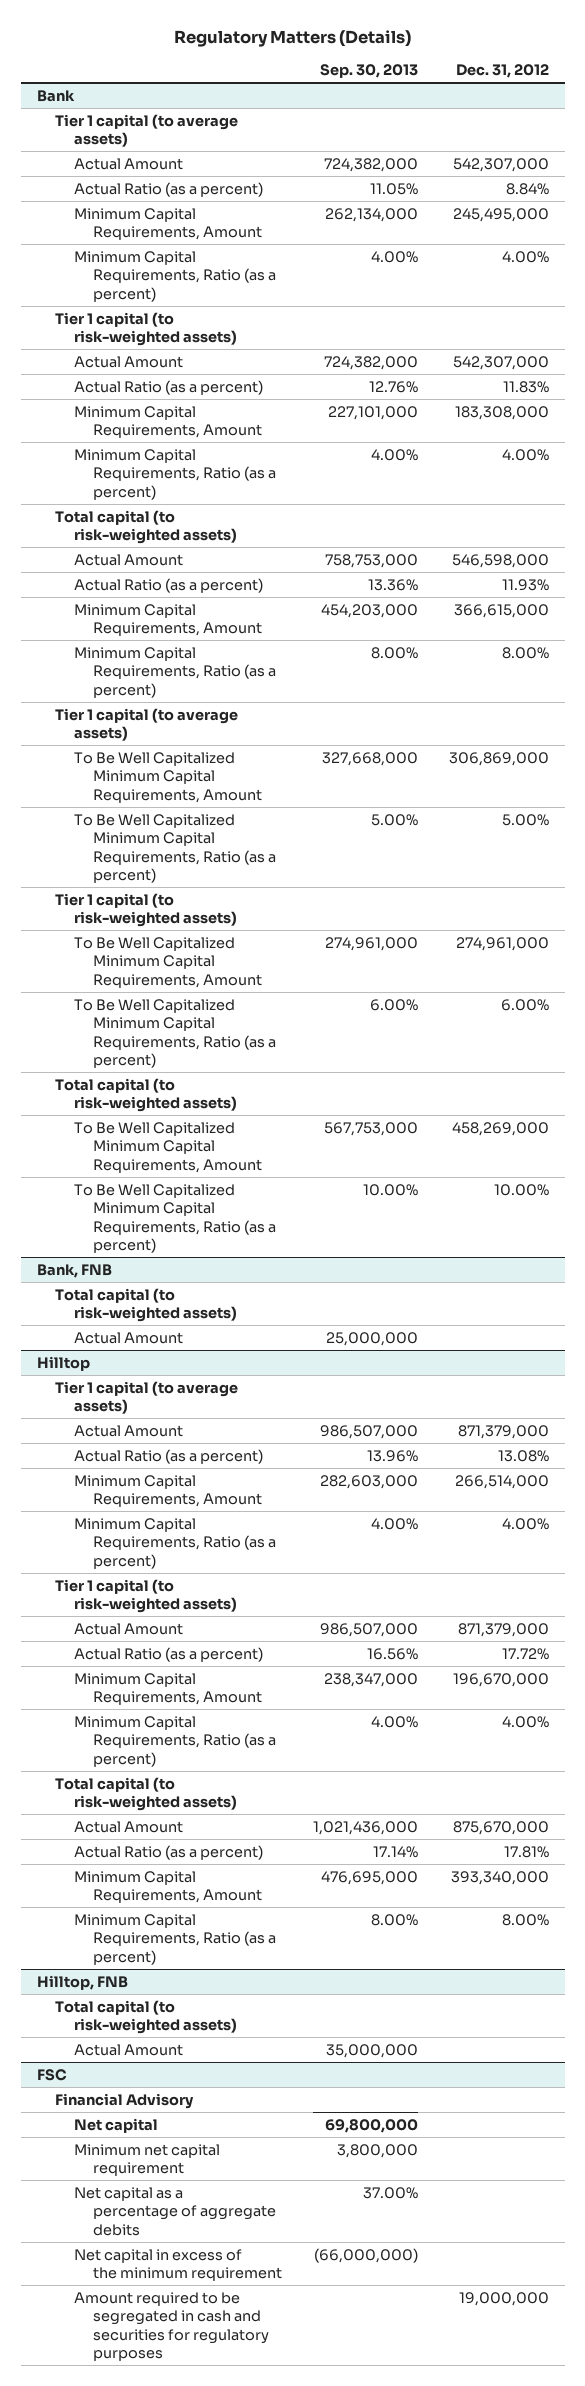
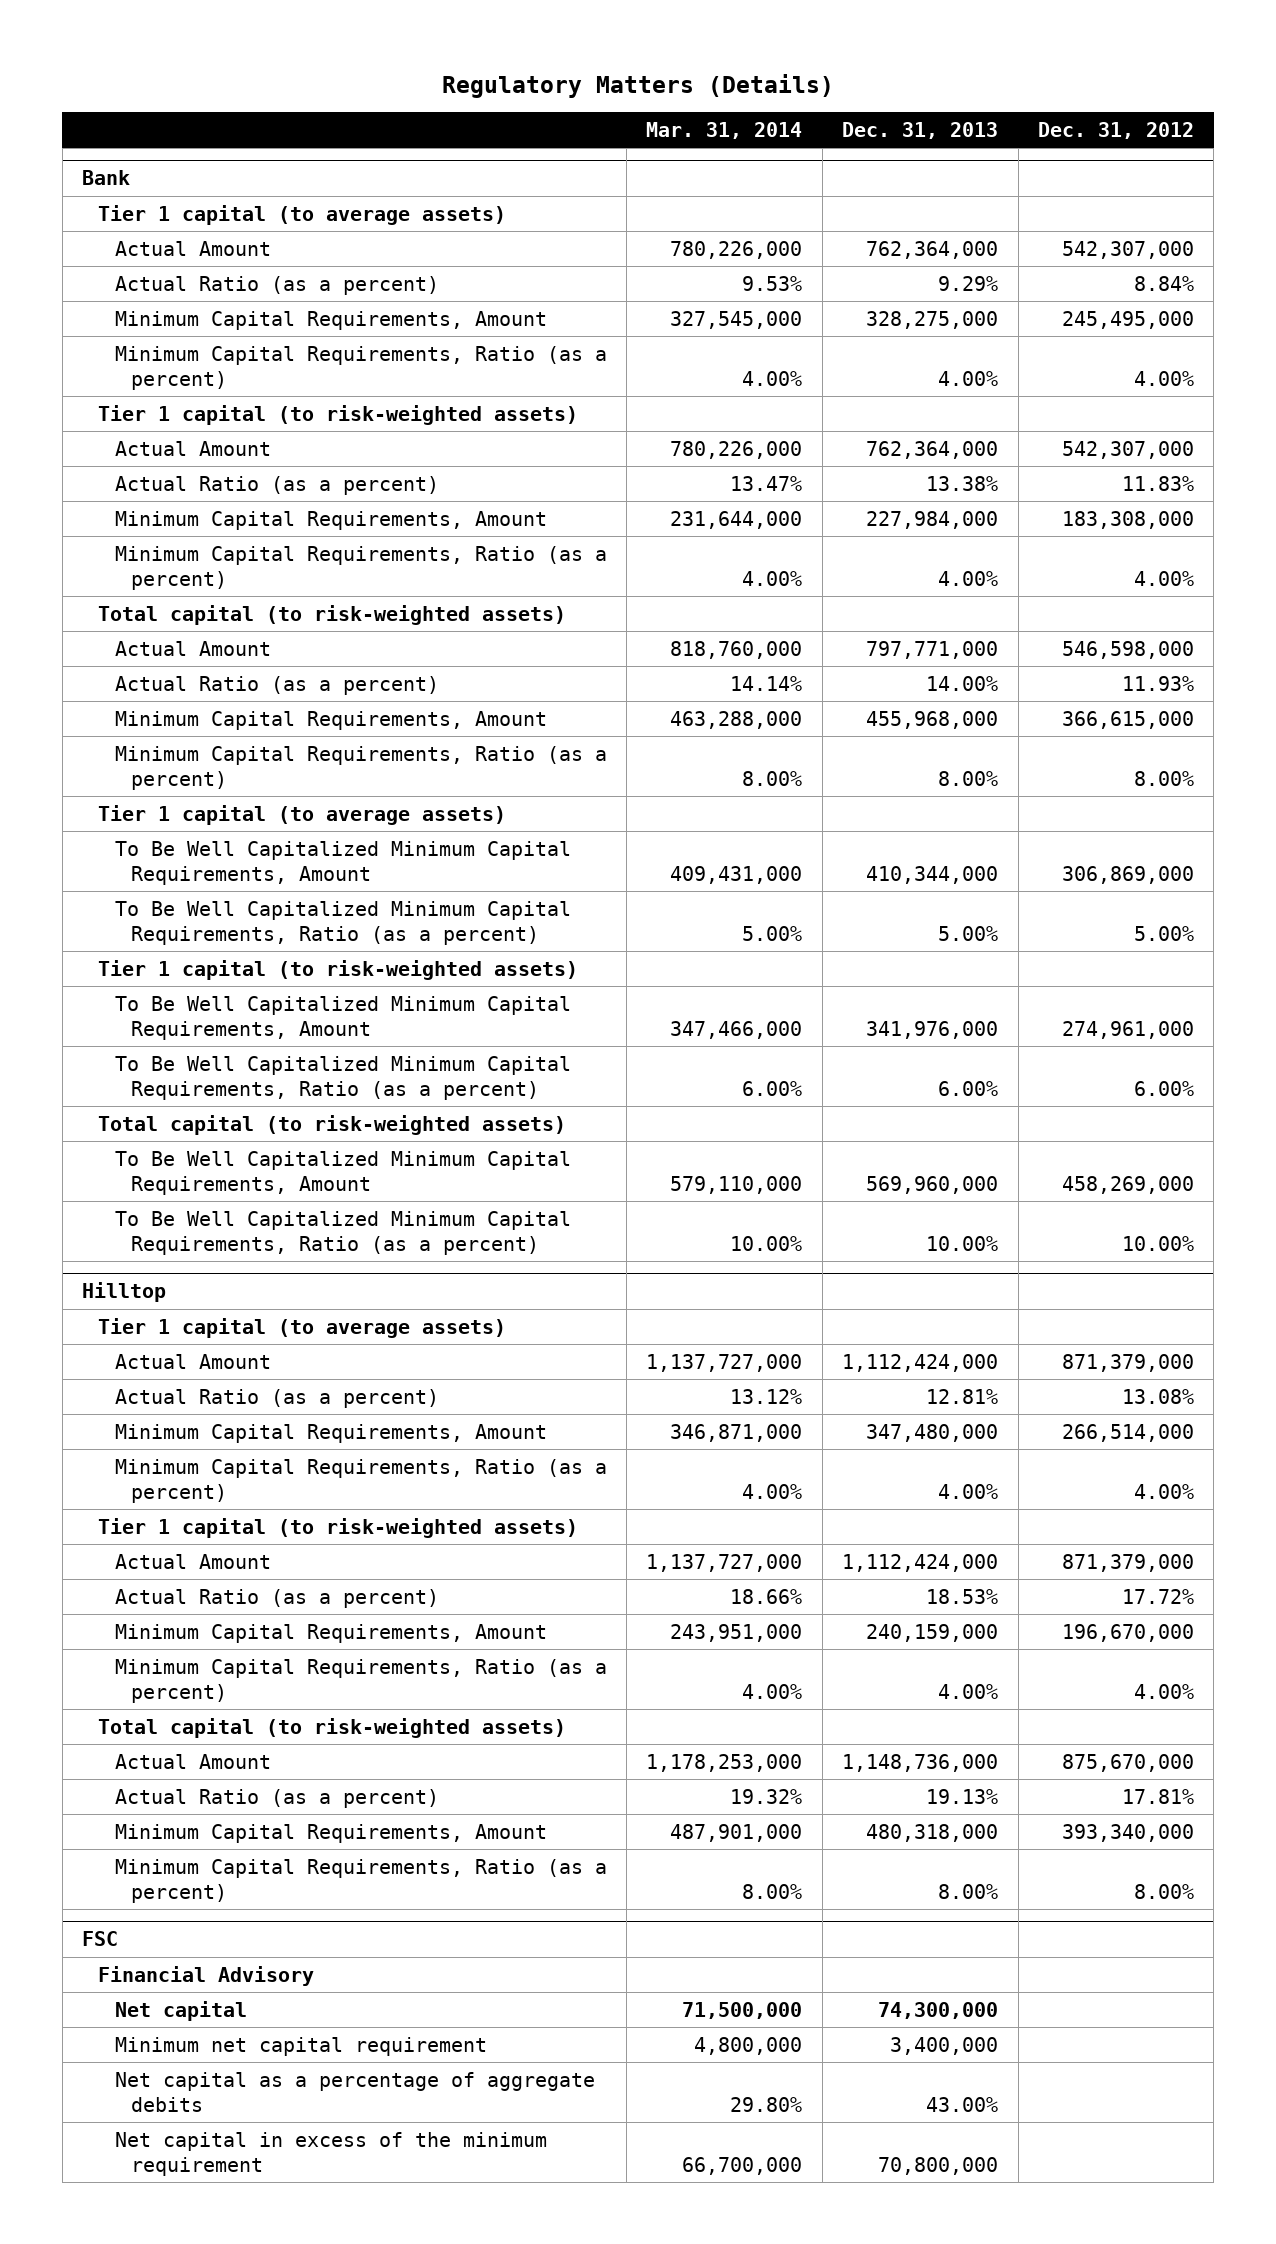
[319,64,418,79] Sep. 30, 2013 -> none
none -> [646,121,803,139] Mar. 31, 2014
none -> [842,121,999,139] Dec. 31, 2013
[36,1263,112,1278] Bank, FNB -> none
[55,1287,237,1323] Total capital (to risk-weighted assets) -> none
[73,1331,183,1344] Actual Amount -> none
[36,1974,128,1990] Hilltop, FNB -> none
[55,1999,237,2035] Total capital (to risk-weighted assets) -> none
[73,2043,183,2056] Actual Amount -> none
[73,2291,269,2362] Amount required to be segregated in cash and securities for regulatory purposes -> none

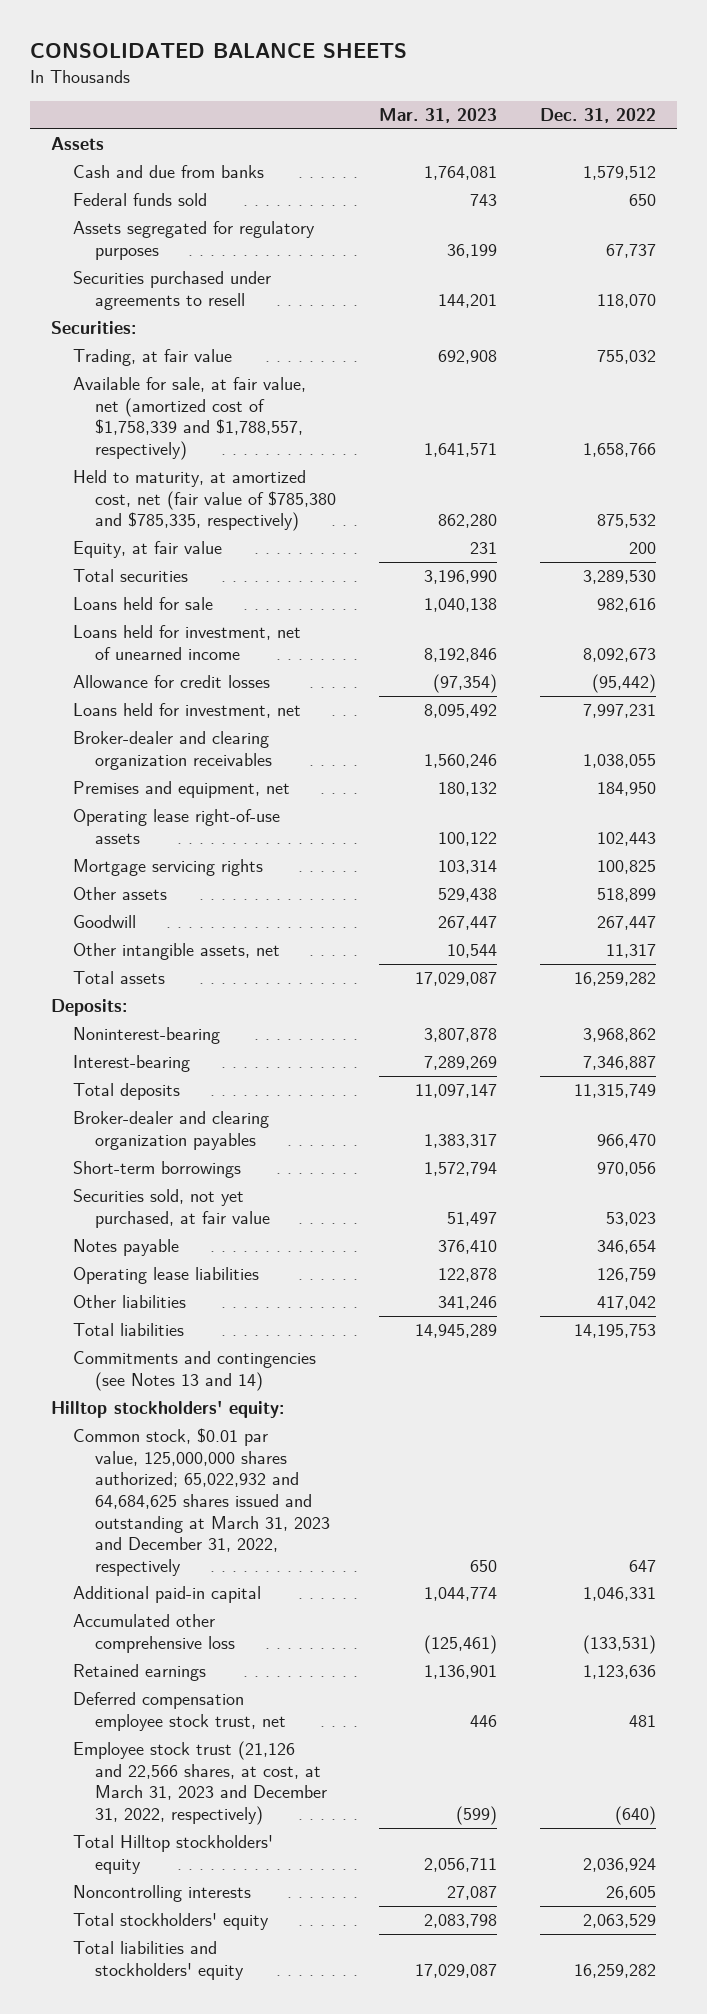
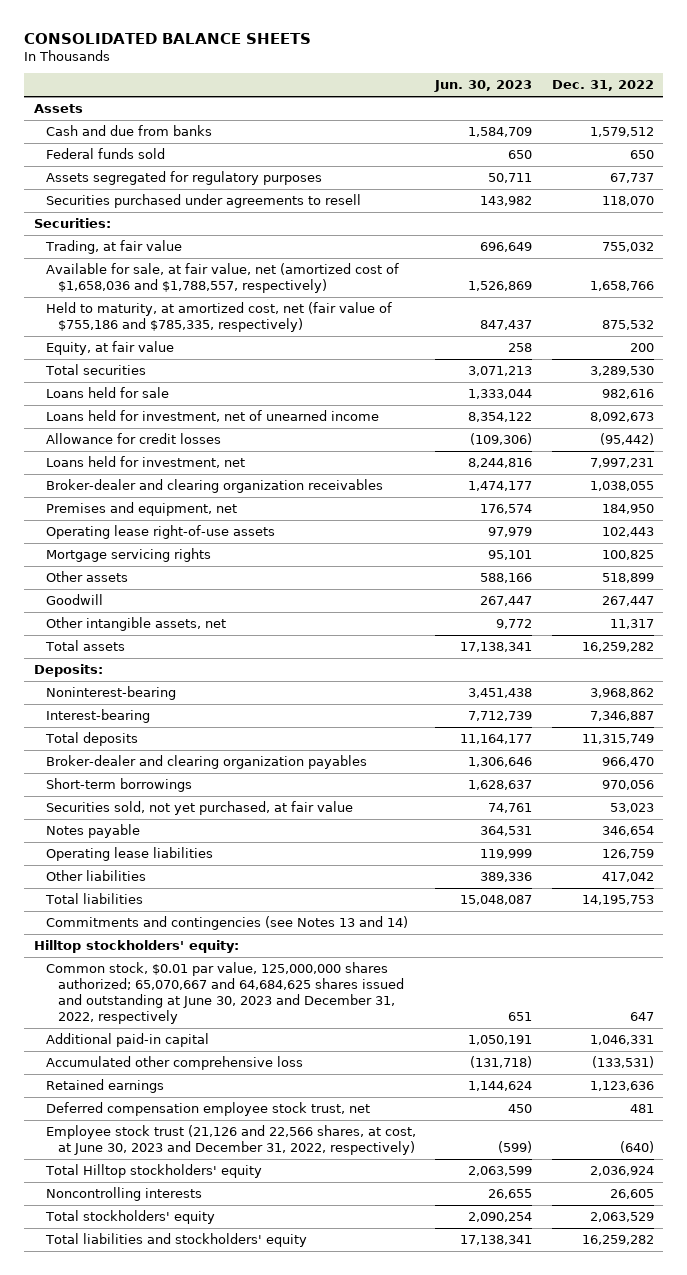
[379,108,498,124] Mar. 31, 2023 -> none
none -> [434,80,533,93] Jun. 30, 2023
[73,377,307,461] Available for sale, at fair value, net (amortized cost of $1,758,339 and $1,788,557, respectively) -> [46,263,400,294] Available for sale, at fair value, net (amortized cost of $1,658,036 and $1,788,557, respectively)
[73,470,337,532] Held to maturity, at amortized cost, net (fair value of $785,380 and $785,335, respectively) -> [46,302,393,333] Held to maturity, at amortized cost, net (fair value of $755,186 and $785,335, respectively)
[73,1428,331,1576] Common stock, $0.01 par value, 125,000,000 shares authorized; 65,022,932 and 64,684,625 shares issued and outstanding at March 31, 2023 and December 31, 2022, respectively -> [46,962,405,1025] Common stock, $0.01 par value, 125,000,000 shares authorized; 65,070,667 and 64,684,625 shares issued and outstanding at June 30, 2023 and December 31, 2022, respectively
[73,1741,328,1826] Employee stock trust (21,126 and 22,566 shares, at cost, at March 31, 2023 and December 31, 2022, respectively) -> [46,1125,417,1156] Employee stock trust (21,126 and 22,566 shares, at cost, at June 30, 2023 and December 31, 2022, respectively)

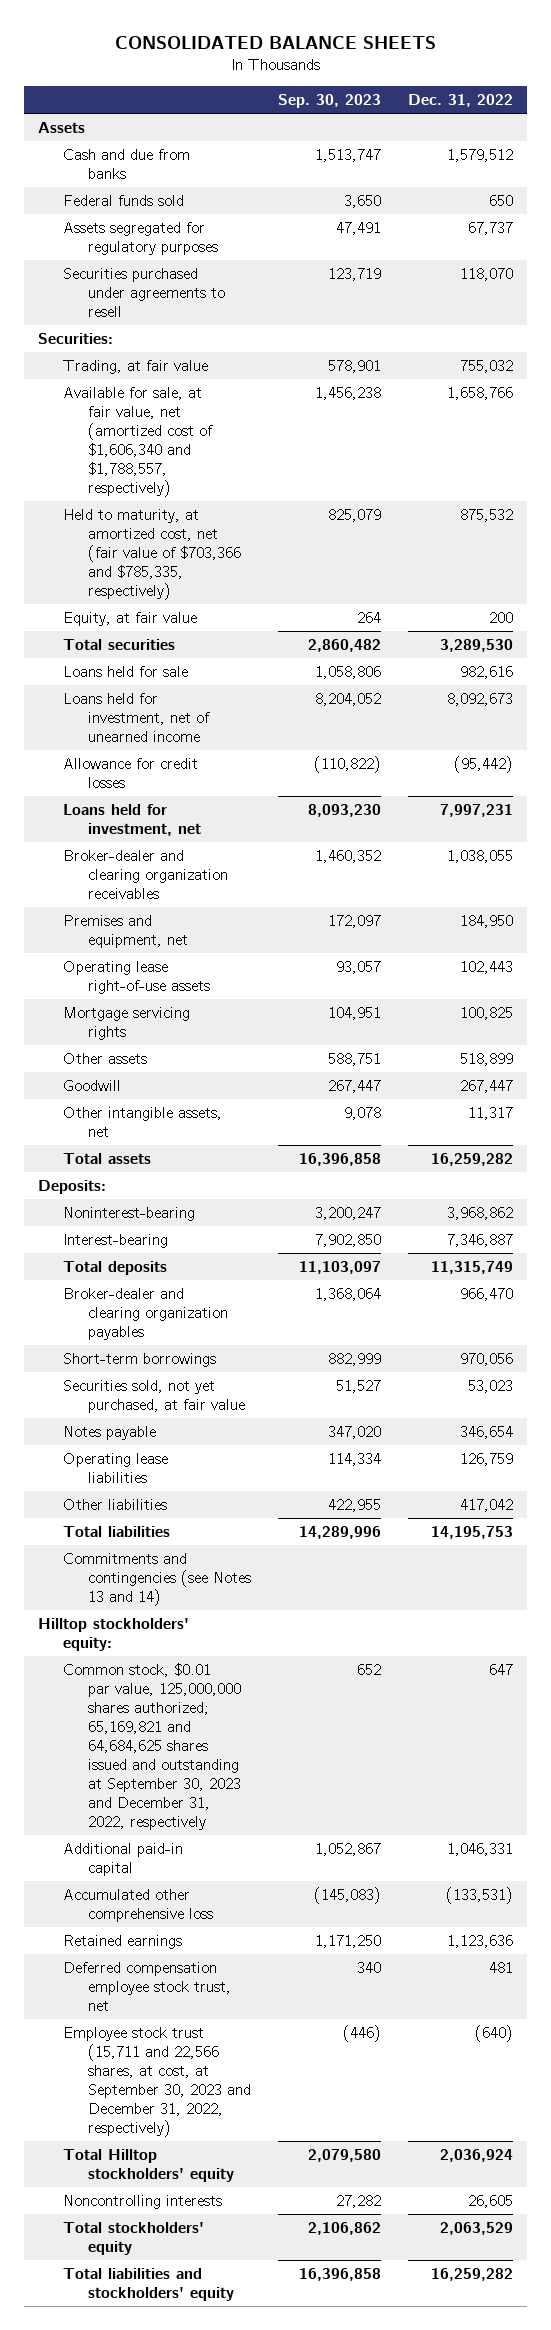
[434,80,533,93] Jun. 30, 2023 -> none
none -> [278,94,382,109] Sep. 30, 2023
[46,263,400,294] Available for sale, at fair value, net (amortized cost of $1,658,036 and $1,788,557, respectively) -> [62,387,213,497] Available for sale, at fair value, net (amortized cost of $1,606,340 and $1,788,557, respectively)
[46,302,393,333] Held to maturity, at amortized cost, net (fair value of $755,186 and $785,335, respectively) -> [62,509,241,601] Held to maturity, at amortized cost, net (fair value of $703,366 and $785,335, respectively)
[46,962,405,1025] Common stock, $0.01 par value, 125,000,000 shares authorized; 65,070,667 and 64,684,625 shares issued and outstanding at June 30, 2023 and December 31, 2022, respectively -> [62,1663,241,1830] Common stock, $0.01 par value, 125,000,000 shares authorized; 65,169,821 and 64,684,625 shares issued and outstanding at September 30, 2023 and December 31, 2022, respectively
[46,1125,417,1156] Employee stock trust (21,126 and 22,566 shares, at cost, at June 30, 2023 and December 31, 2022, respectively) -> [62,2027,251,2137] Employee stock trust (15,711 and 22,566 shares, at cost, at September 30, 2023 and December 31, 2022, respectively)

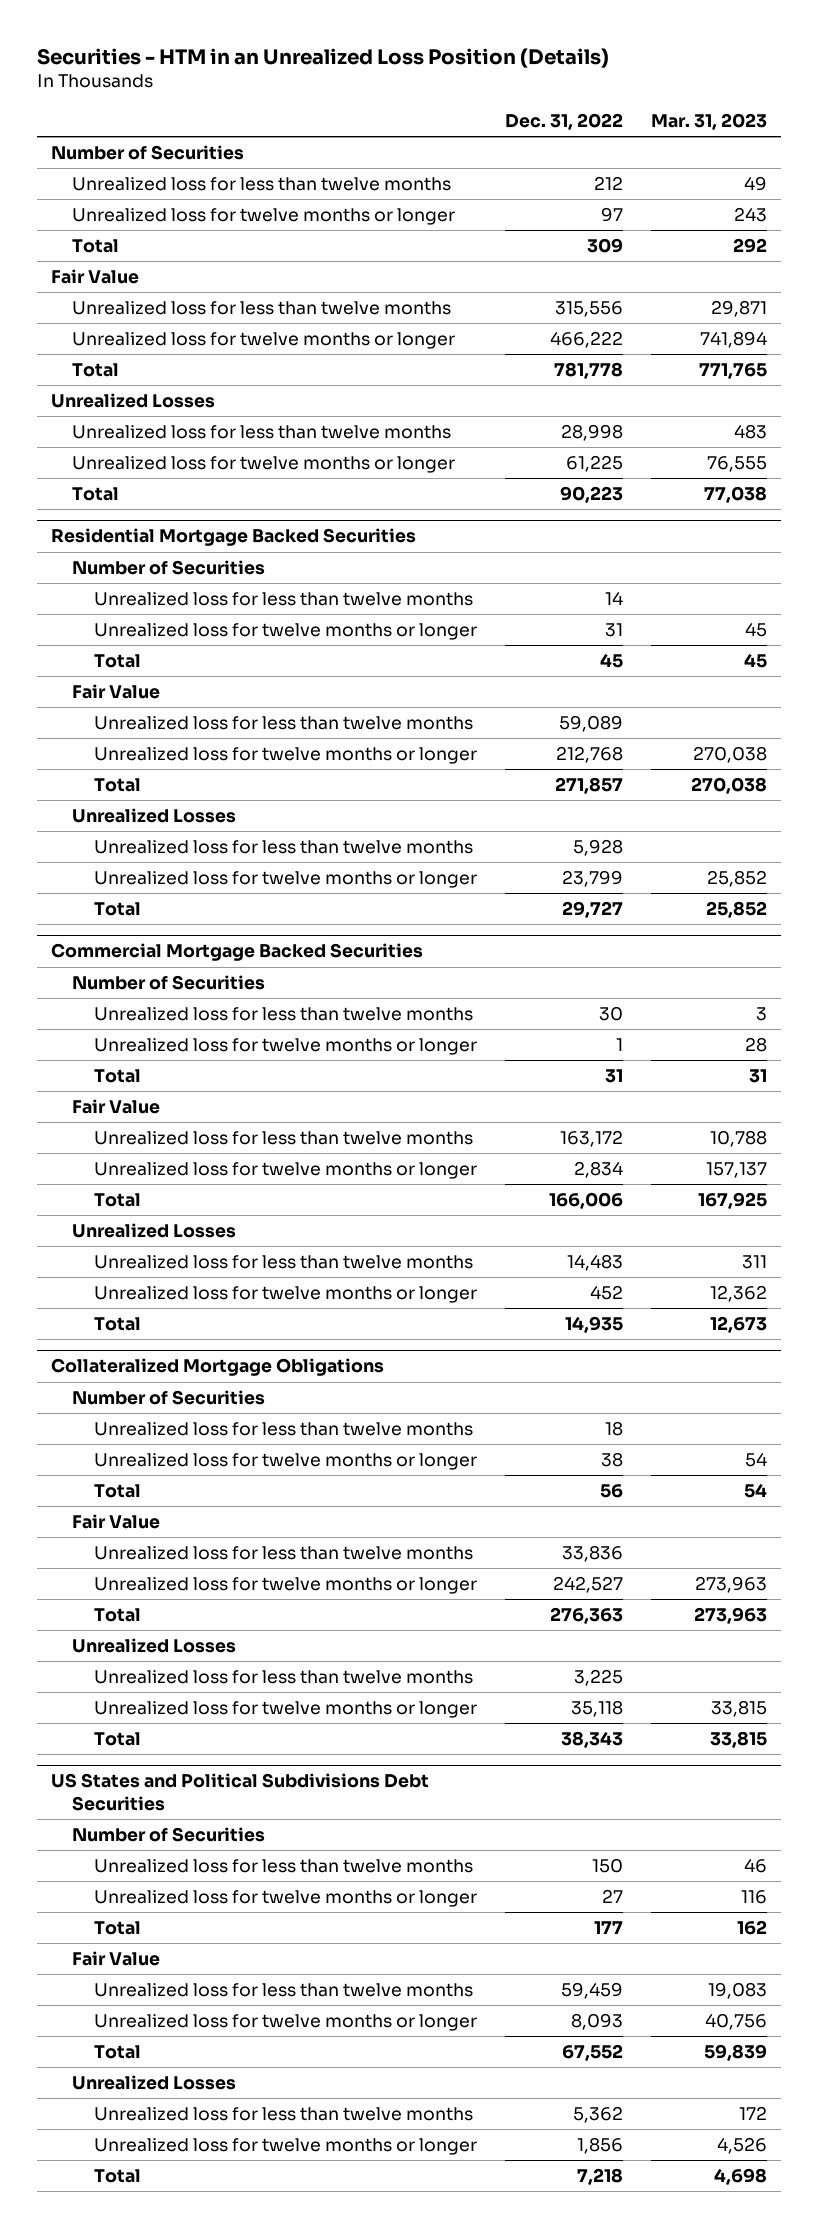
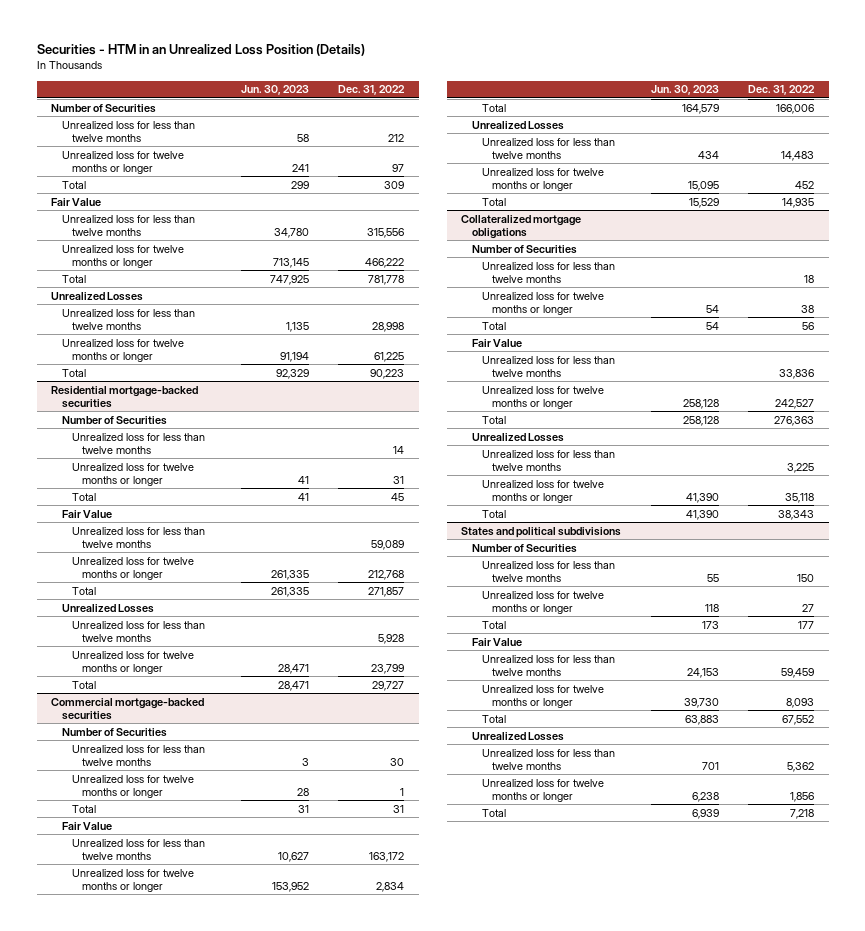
[651,112,768,130] Mar. 31, 2023 -> none
none -> [240,85,309,96] Jun. 30, 2023
[51,528,417,547] Residential Mortgage Backed Securities -> [51,385,199,409] Residential mortgage-backed securities
[51,943,424,962] Commercial Mortgage Backed Securities -> [51,697,205,721] Commercial mortgage-backed securities
[51,1358,385,1377] Collateralized Mortgage Obligations -> [461,214,582,240] Collateralized mortgage obligations
[51,1773,430,1811] US States and Political Subdivisions Debt Securities -> [461,526,622,538] States and political subdivisions

